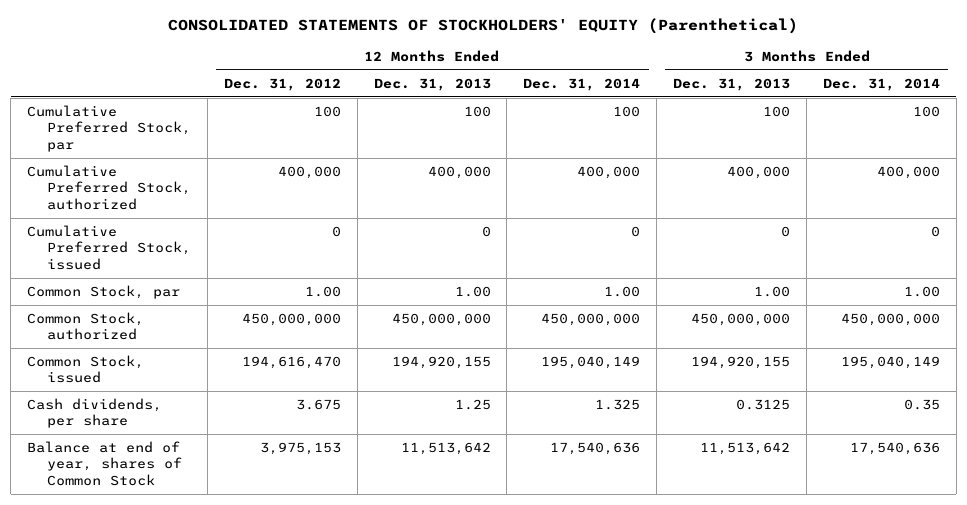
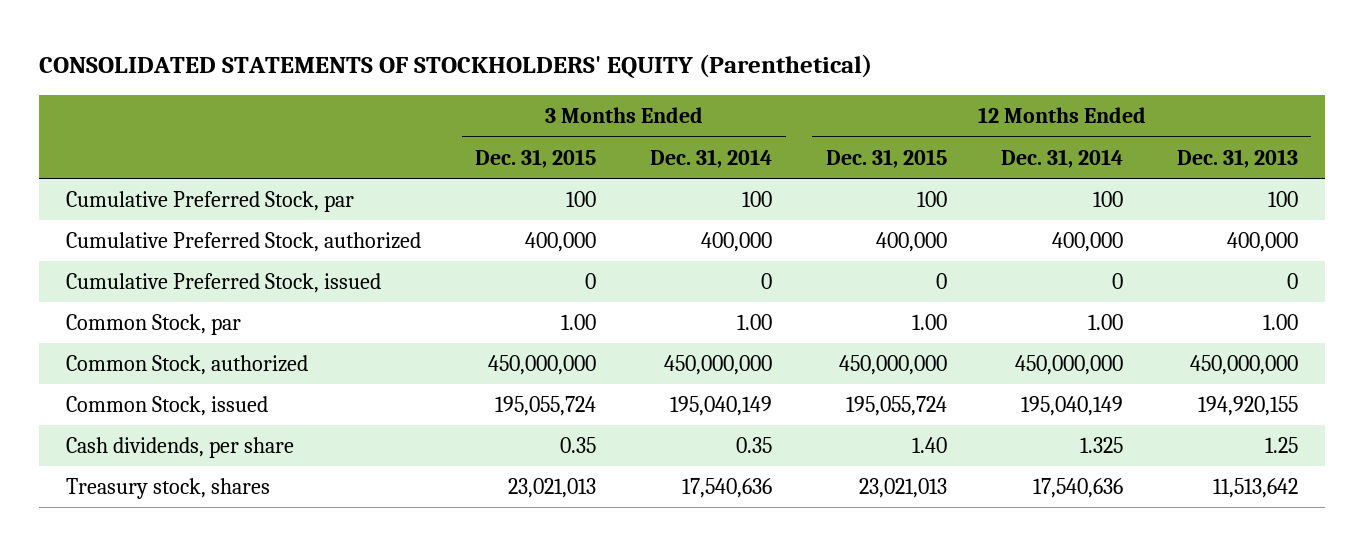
[223,77,341,91] Dec. 31, 2012 -> none
[673,77,791,91] Dec. 31, 2013 -> none
none -> [475,148,597,168] Dec. 31, 2015
none -> [825,148,947,168] Dec. 31, 2015
[27,440,183,486] Balance at end of year, shares of Common Stock -> [66,478,271,500] Treasury stock, shares

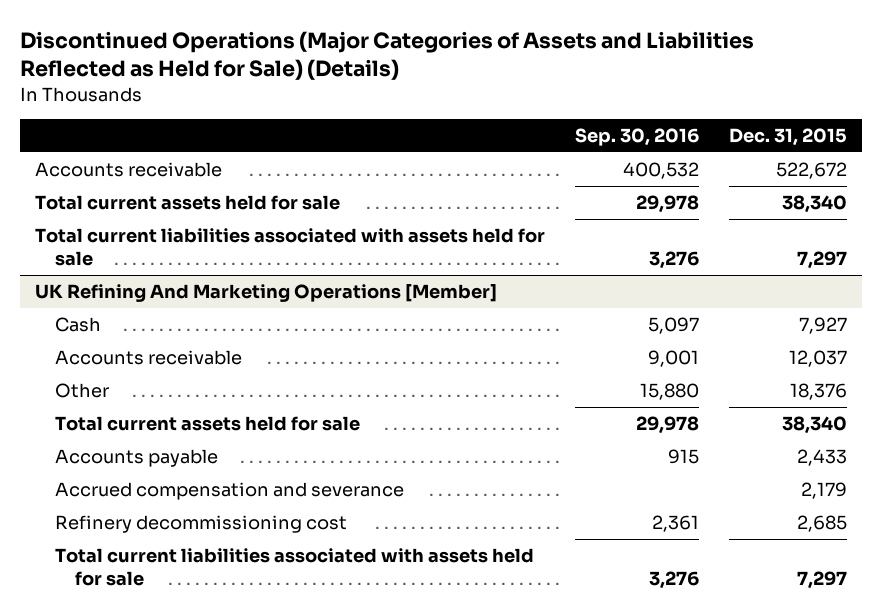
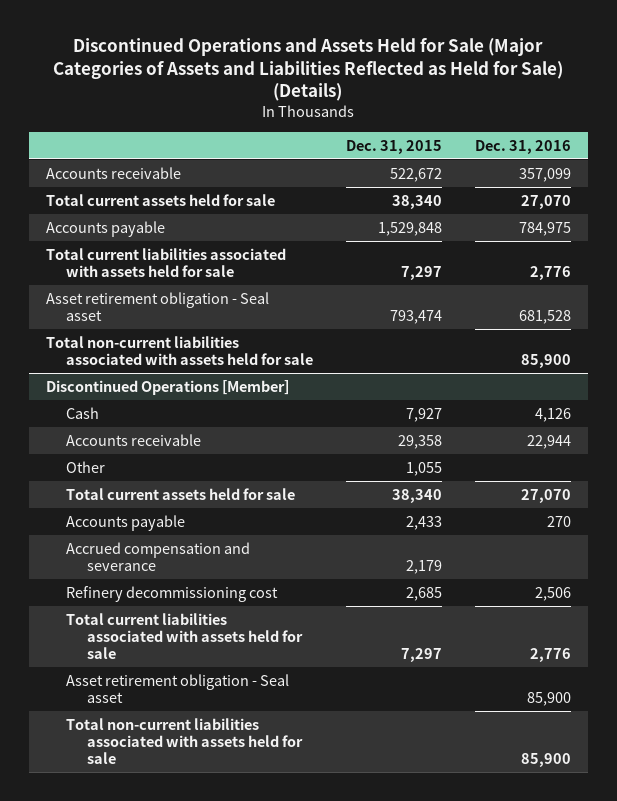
[20,31,755,81] Discontinued Operations (Major Categories of Assets and Liabilities Reflected as Held for Sale) (Details) -> [53,37,564,102] Discontinued Operations and Assets Held for Sale (Major Categories of Assets and Liabilities Reflected as Held for Sale) (Details)
[575,127,700,146] Sep. 30, 2016 -> none
none -> [475,139,572,154] Dec. 31, 2016
none -> [45,220,165,237] Accounts payable
[35,283,498,302] UK Refining And Marketing Operations [Member] -> none
none -> [45,291,269,321] Asset retirement obligation - Seal asset
none -> [45,335,314,365] Total non-current liabilities associated with assets held for sale
none -> [45,379,289,395] Discontinued Operations [Member]
[788,349,847,367] 12,037 -> [398,434,443,449] 29,358
[789,382,847,400] 18,376 -> [406,461,443,476] 1,055
none -> [66,673,290,703] Asset retirement obligation - Seal asset
none -> [66,717,303,764] Total non-current liabilities associated with assets held for sale

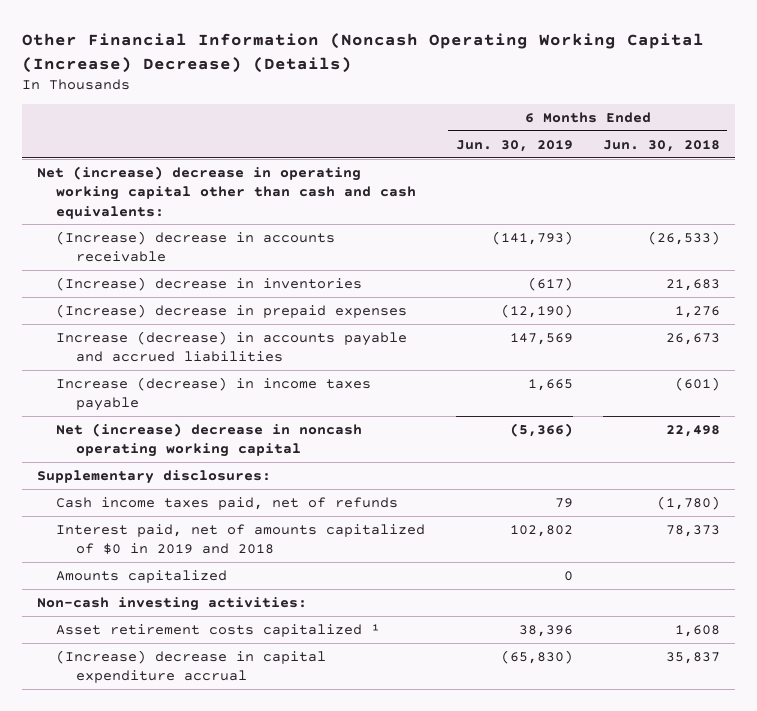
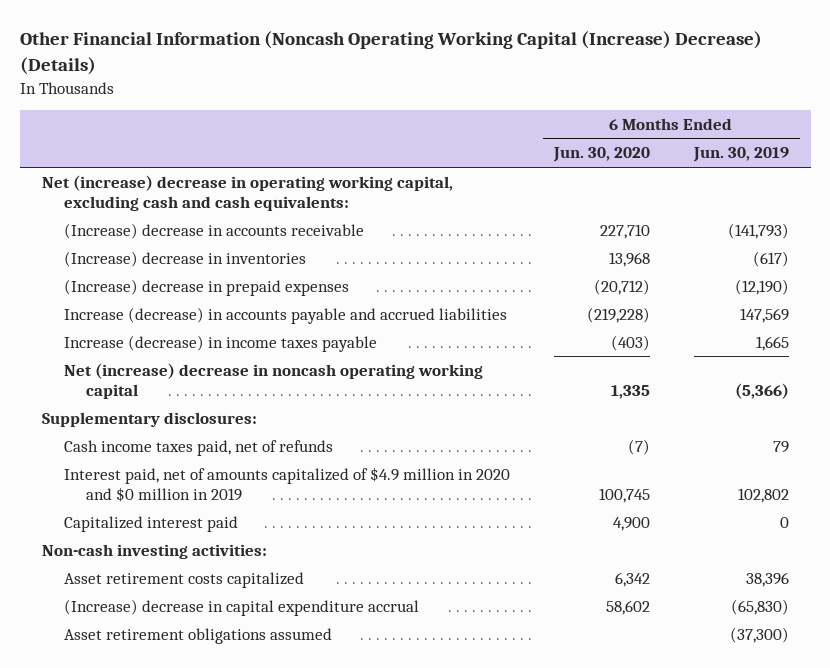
[602,139,720,152] Jun. 30, 2018 -> none
none -> [552,147,650,163] Jun. 30, 2020
[37,165,417,219] Net (increase) decrease in operating working capital other than cash and cash equivalents: -> [41,174,453,211] Net (increase) decrease in operating working capital, excluding cash and cash equivalents:
[56,523,426,555] Interest paid, net of amounts capitalized of $0 in 2019 and 2018 -> [63,466,510,502] Interest paid, net of amounts capitalized of $4.9 million in 2020 and $0 million in 2019
[56,569,228,583] Amounts capitalized -> [63,515,238,532] Capitalized interest paid
[56,623,381,637] Asset retirement costs capitalized ¹ -> [63,571,304,588] Asset retirement costs capitalized
none -> [63,627,332,644] Asset retirement obligations assumed

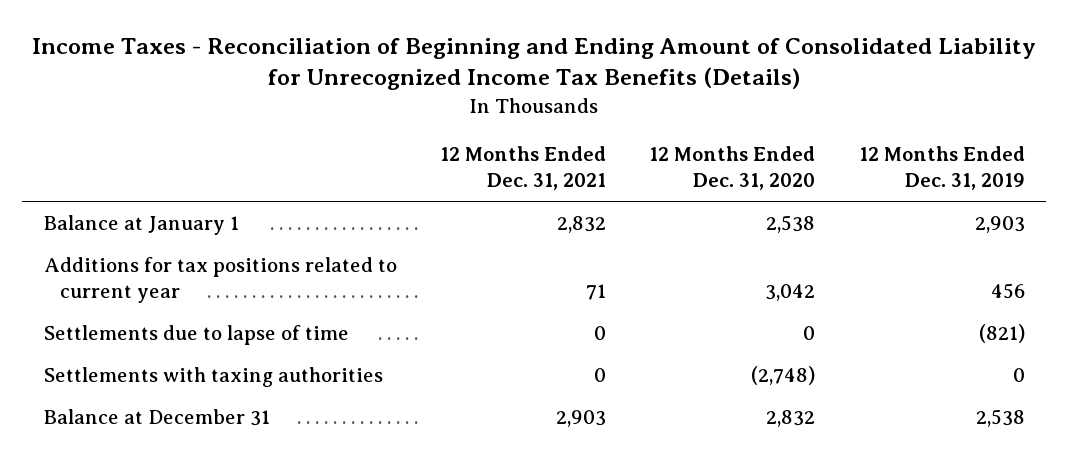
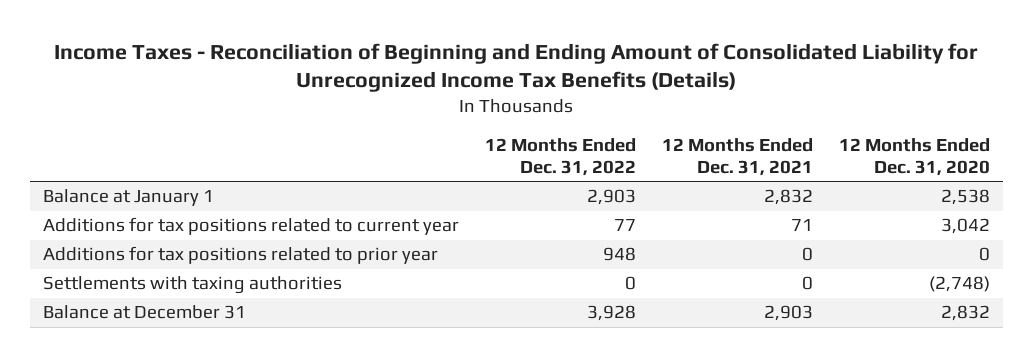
[858,146,1025,191] 12 Months Ended Dec. 31, 2019 -> none
none -> [484,137,636,176] 12 Months Ended Dec. 31, 2022
[43,324,349,345] Settlements due to lapse of time -> none
none -> [42,246,438,265] Additions for tax positions related to prior year

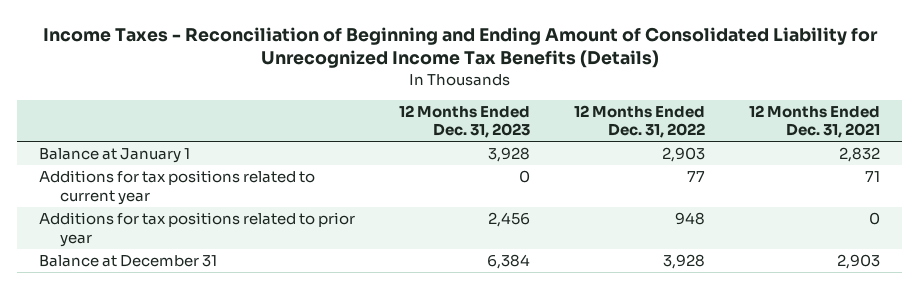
[838,137,990,176] 12 Months Ended Dec. 31, 2020 -> none
none -> [399,104,531,139] 12 Months Ended Dec. 31, 2023
[42,276,342,295] Settlements with taxing authorities -> none

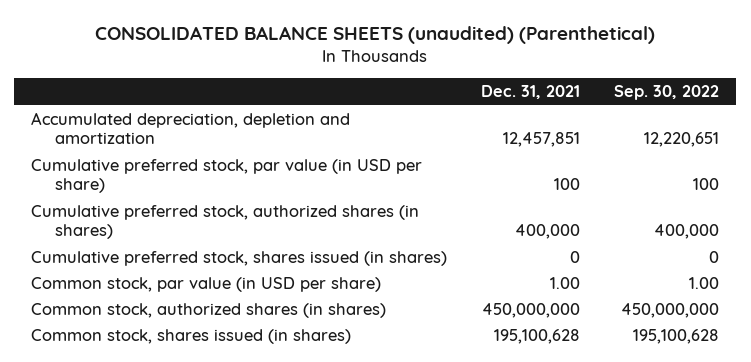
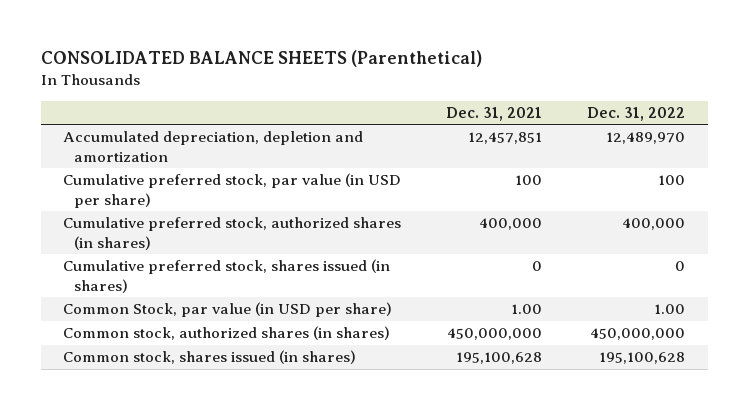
[95,25,656,44] CONSOLIDATED BALANCE SHEETS (unaudited) (Parenthetical) -> [40,50,482,68] CONSOLIDATED BALANCE SHEETS (Parenthetical)
[614,85,720,101] Sep. 30, 2022 -> none
none -> [587,106,686,121] Dec. 31, 2022
[31,276,382,292] Common stock, par value (in USD per share) -> [63,302,393,318] Common Stock, par value (in USD per share)

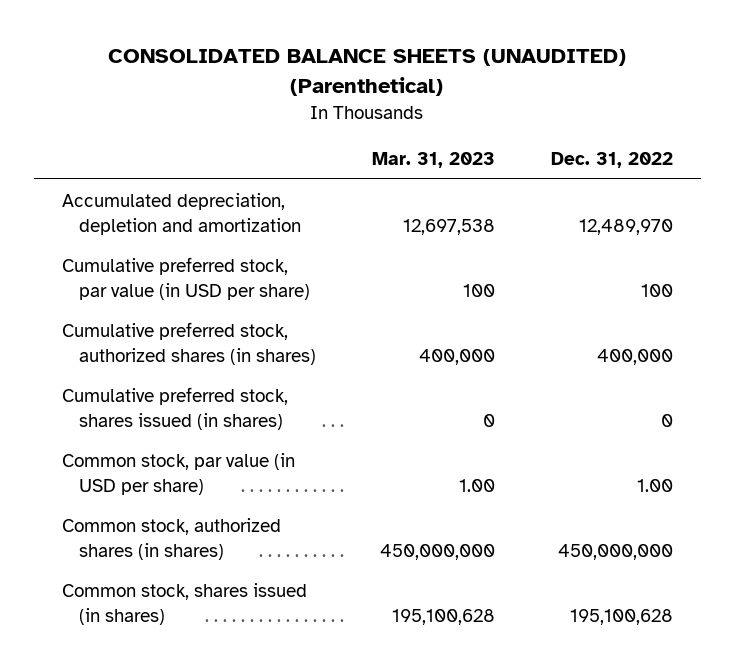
[40,50,482,68] CONSOLIDATED BALANCE SHEETS (Parenthetical) -> [108,49,627,97] CONSOLIDATED BALANCE SHEETS (UNAUDITED) (Parenthetical)
[446,106,543,121] Dec. 31, 2021 -> none
none -> [371,152,495,169] Mar. 31, 2023
[63,302,393,318] Common Stock, par value (in USD per share) -> [61,452,295,495] Common stock, par value (in USD per share)

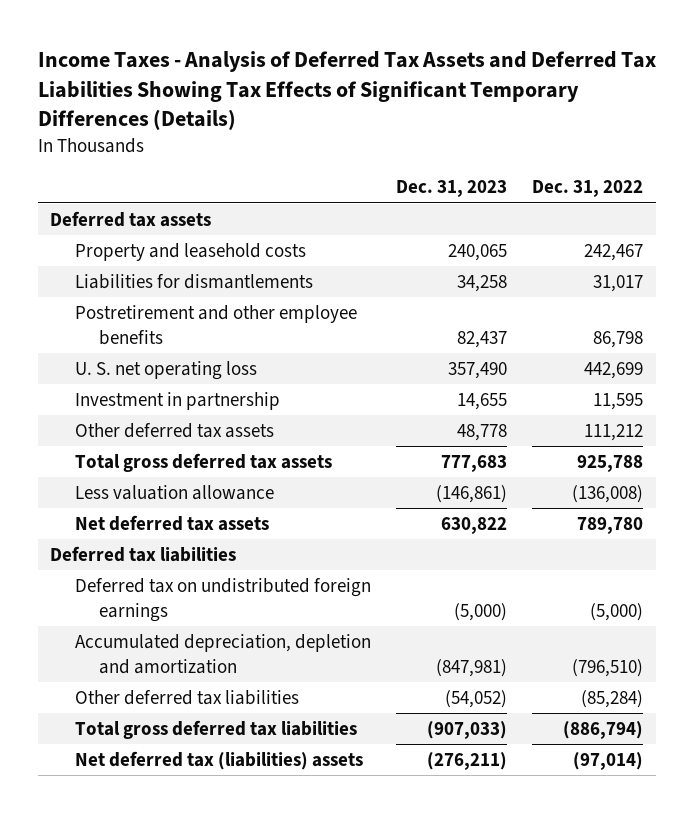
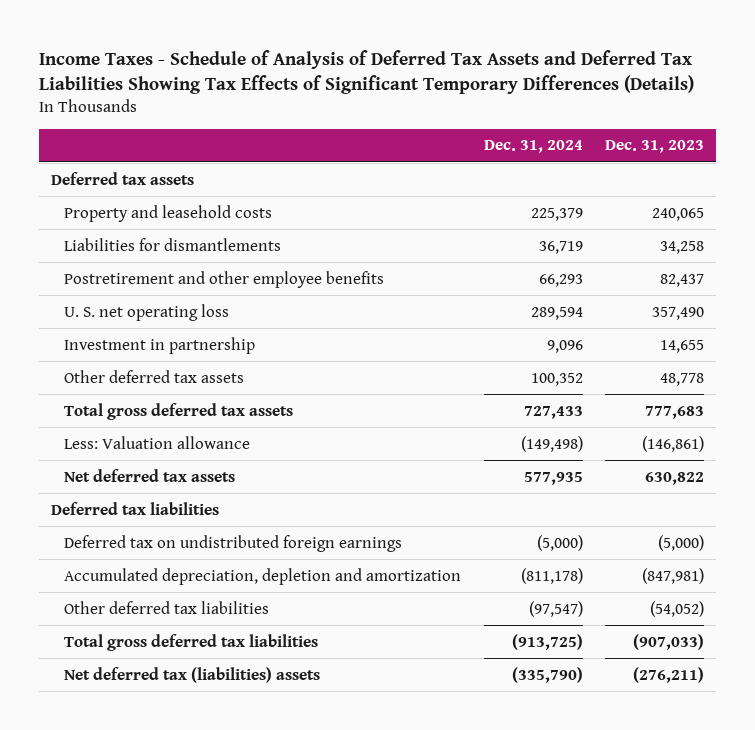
[37,51,656,131] Income Taxes - Analysis of Deferred Tax Assets and Deferred Tax Liabilities Showing Tax Effects of Significant Temporary Differences (Details) -> [39,49,695,95] Income Taxes - Schedule of Analysis of Deferred Tax Assets and Deferred Tax Liabilities Showing Tax Effects of Significant Temporary Differences (Details)
[532,180,644,198] Dec. 31, 2022 -> none
none -> [483,140,583,154] Dec. 31, 2024
[74,484,274,500] Less valuation allowance -> [63,435,250,449] Less: Valuation allowance

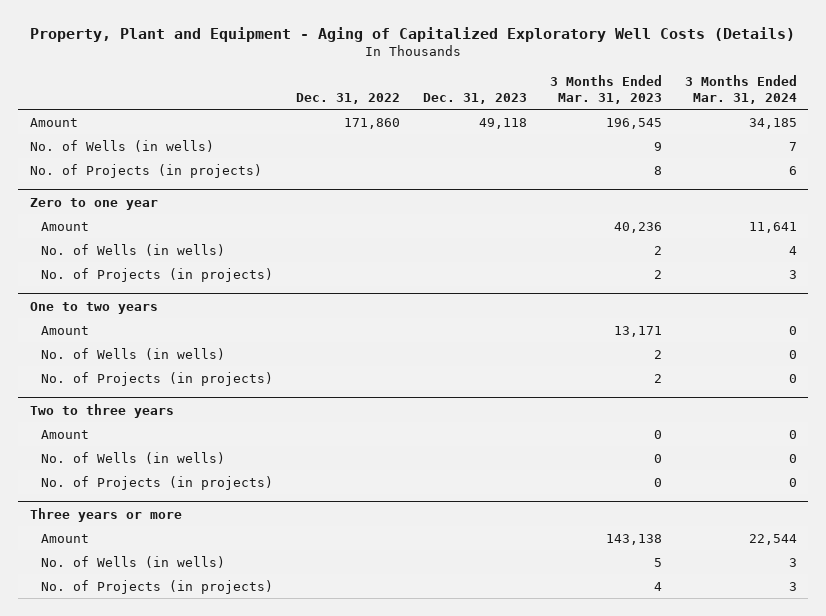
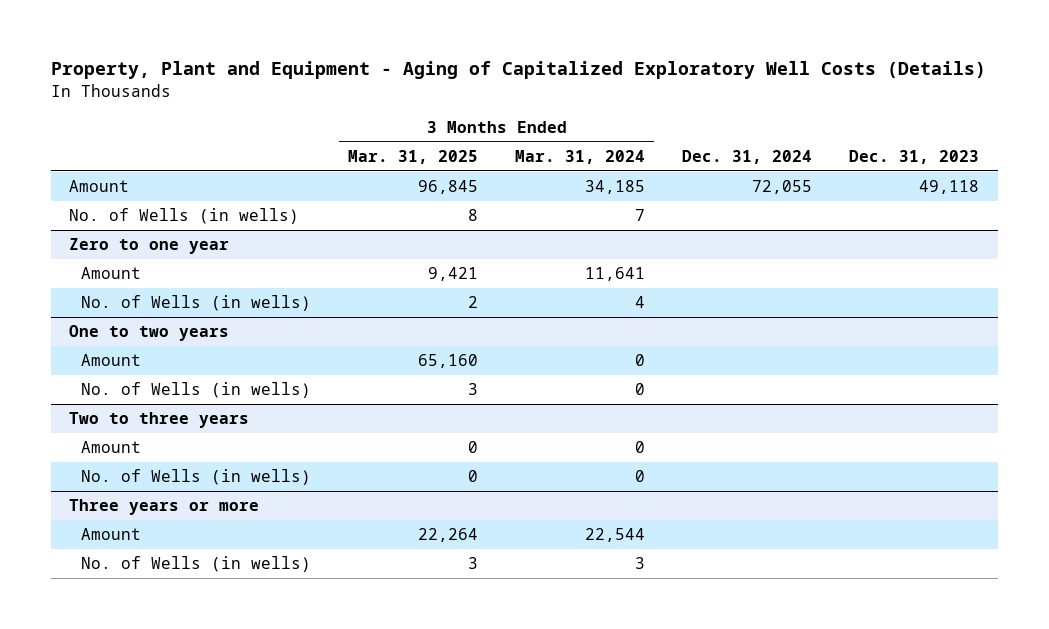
[295,92,400,104] Dec. 31, 2022 -> none
[549,75,662,104] 3 Months Ended Mar. 31, 2023 -> none
none -> [348,149,479,164] Mar. 31, 2025
none -> [682,149,813,164] Dec. 31, 2024
[29,163,262,178] No. of Projects (in projects) -> none
[40,267,273,282] No. of Projects (in projects) -> none
[40,371,273,386] No. of Projects (in projects) -> none
[40,475,273,490] No. of Projects (in projects) -> none
[40,579,273,594] No. of Projects (in projects) -> none

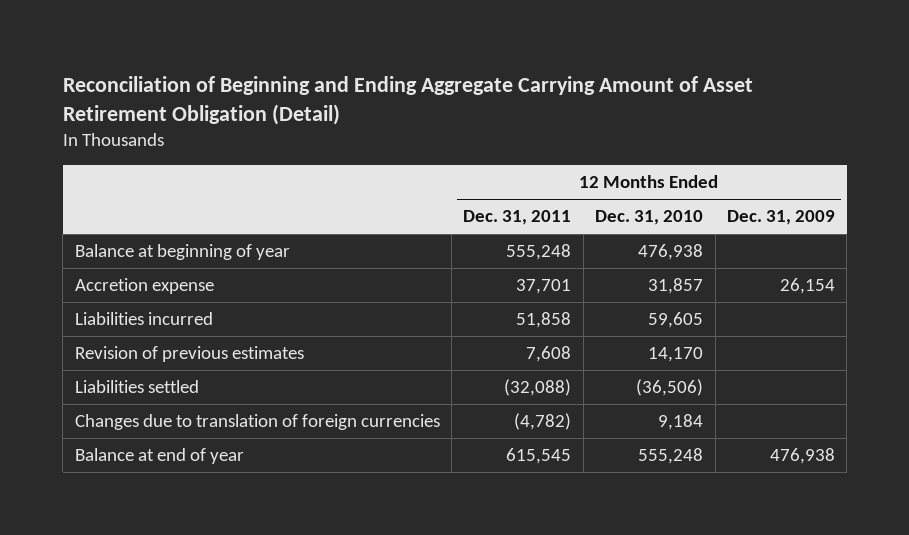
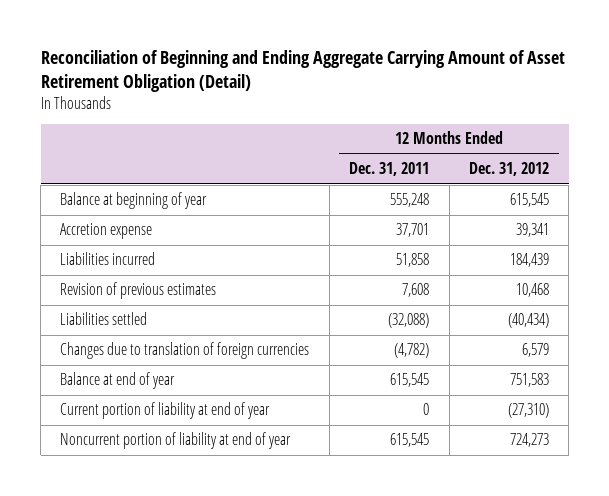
[595,210,704,226] Dec. 31, 2010 -> none
[726,210,835,226] Dec. 31, 2009 -> none
none -> [468,162,549,177] Dec. 31, 2012
none -> [60,402,271,420] Current portion of liability at end of year
none -> [60,432,292,450] Noncurrent portion of liability at end of year

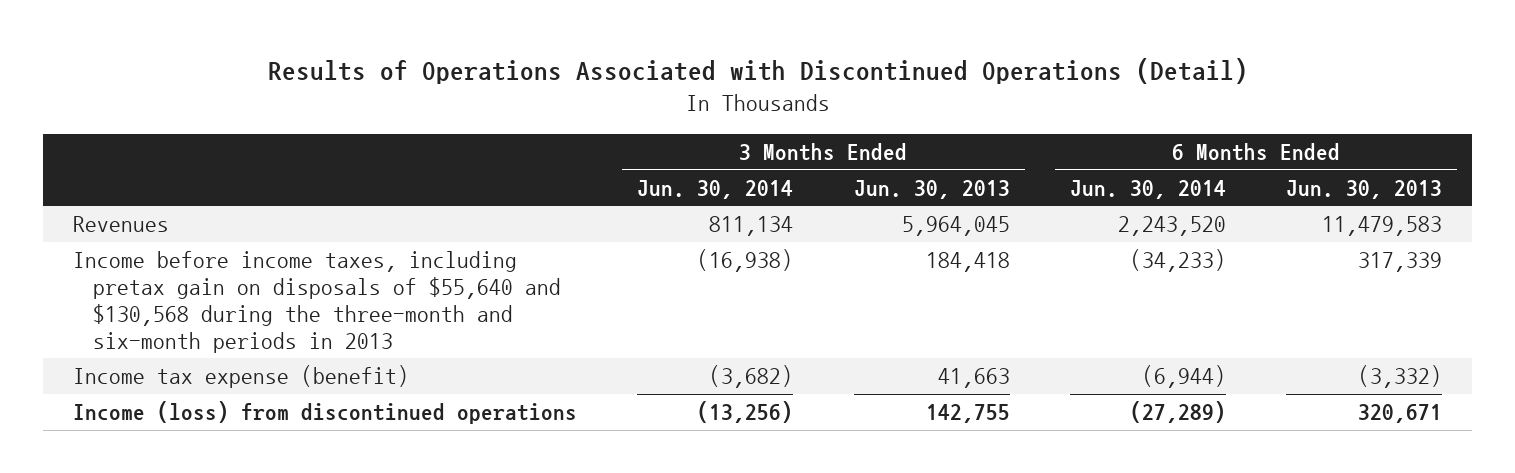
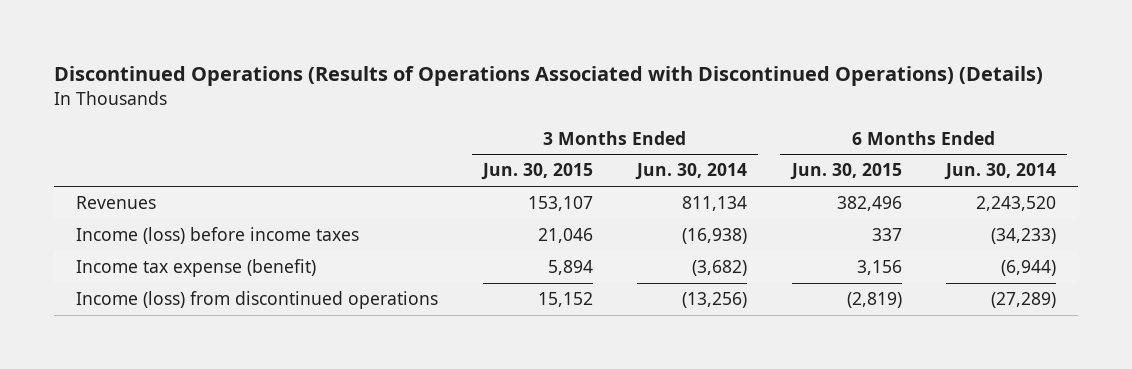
[267,57,1248,84] Results of Operations Associated with Discontinued Operations (Detail) -> [53,66,1043,87] Discontinued Operations (Results of Operations Associated with Discontinued Operations) (Details)
[853,179,1010,199] Jun. 30, 2013 -> none
[1286,179,1443,199] Jun. 30, 2013 -> none
none -> [480,163,593,181] Jun. 30, 2015
none -> [789,163,902,181] Jun. 30, 2015
[72,251,562,354] Income before income taxes, including pretax gain on disposals of $55,640 and $130,568 during the three-month and six-month periods in 2013 -> [76,227,360,245] Income (loss) before income taxes

